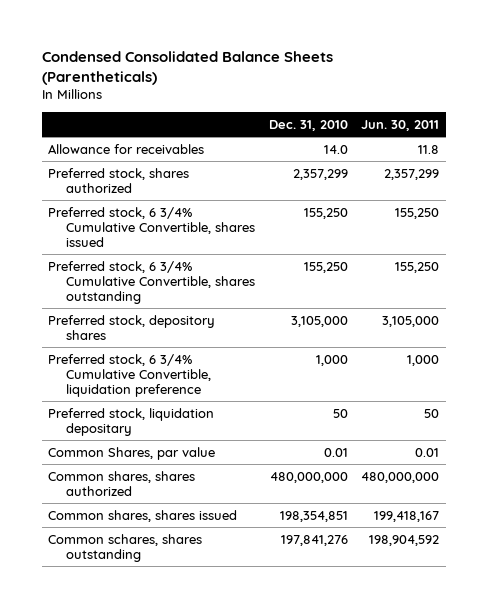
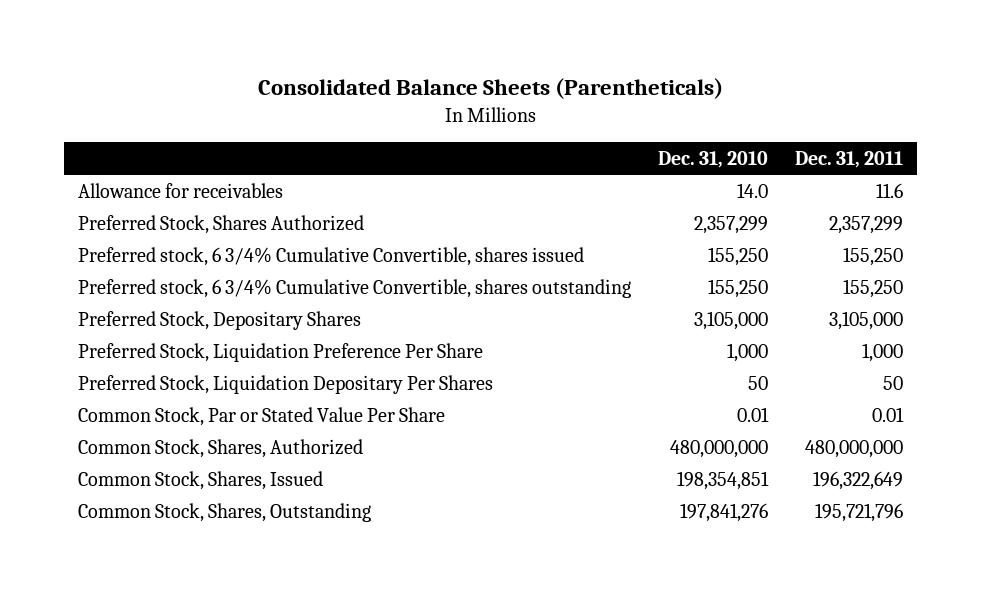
[41,50,333,85] Condensed Consolidated Balance Sheets (Parentheticals) -> [257,78,723,100] Consolidated Balance Sheets (Parentheticals)
[361,119,440,131] Jun. 30, 2011 -> none
none -> [795,151,904,169] Dec. 31, 2011
[48,167,190,193] Preferred stock, shares authorized -> [77,214,364,234] Preferred Stock, Shares Authorized
[48,314,216,340] Preferred stock, depository shares -> [77,310,361,330] Preferred Stock, Depositary Shares
[48,353,212,397] Preferred stock, 6 3/4% Cumulative Convertible, liquidation preference -> [77,342,483,362] Preferred Stock, Liquidation Preference Per Share
[48,407,215,436] Preferred stock, liquidation depositary -> [77,374,493,394] Preferred Stock, Liquidation Depositary Per Shares
[48,446,216,460] Common Shares, par value -> [77,406,445,426] Common Stock, Par or Stated Value Per Share
[48,470,196,496] Common shares, shares authorized -> [77,438,363,458] Common Stock, Shares, Authorized
[48,509,238,522] Common shares, shares issued -> [77,470,323,490] Common Stock, Shares, Issued
[48,533,203,562] Common schares, shares outstanding -> [77,502,371,522] Common Stock, Shares, Outstanding

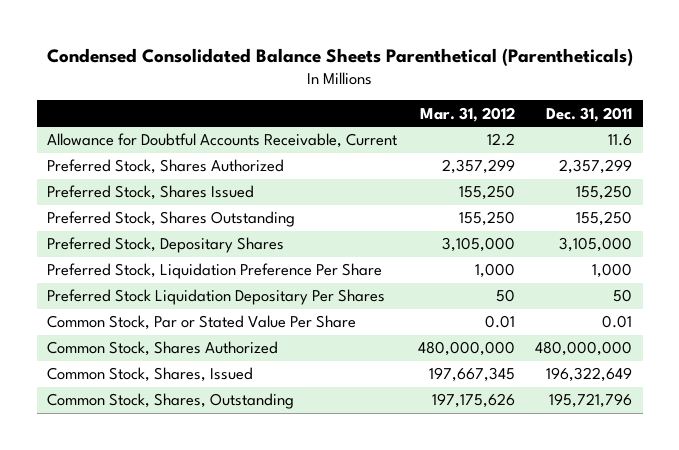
[257,78,723,100] Consolidated Balance Sheets (Parentheticals) -> [46,47,633,66] Condensed Consolidated Balance Sheets Parenthetical (Parentheticals)
[658,151,769,169] Dec. 31, 2010 -> none
none -> [419,106,515,122] Mar. 31, 2012
[77,182,283,198] Allowance for receivables -> [46,133,397,149] Allowance for Doubtful Accounts Receivable, Current
[77,246,584,266] Preferred stock, 6 3/4% Cumulative Convertible, shares issued -> [46,185,254,201] Preferred Stock, Shares Issued
[77,278,631,298] Preferred stock, 6 3/4% Cumulative Convertible, shares outstanding -> [46,211,295,228] Preferred Stock, Shares Outstanding
[77,374,493,394] Preferred Stock, Liquidation Depositary Per Shares -> [46,289,385,306] Preferred Stock Liquidation Depositary Per Shares
[77,438,363,458] Common Stock, Shares, Authorized -> [46,341,278,357] Common Stock, Shares Authorized

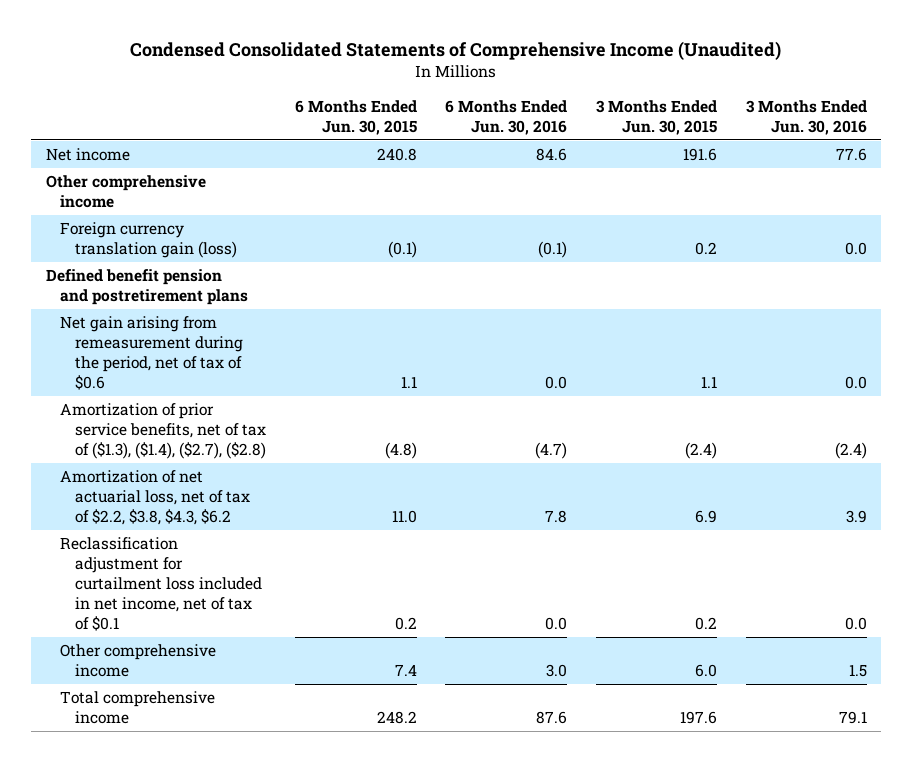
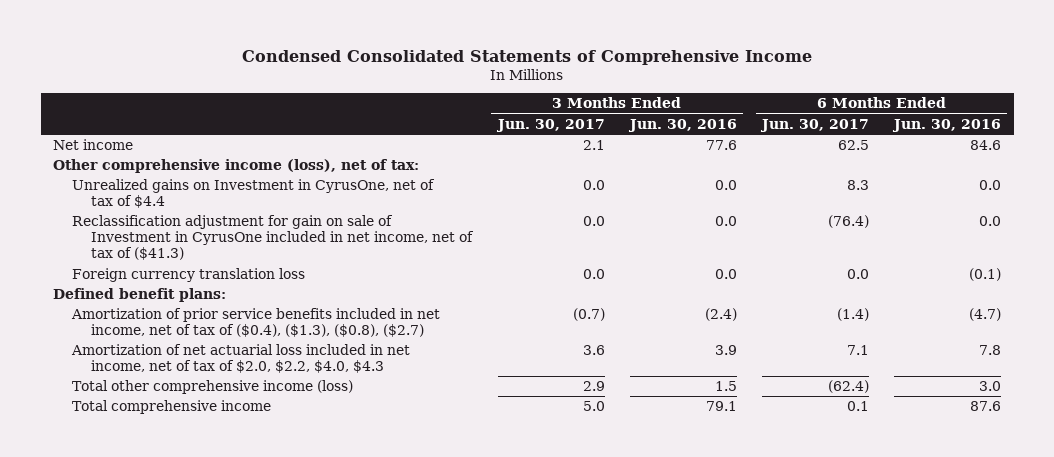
[130,40,782,60] Condensed Consolidated Statements of Comprehensive Income (Unaudited) -> [242,49,813,65] Condensed Consolidated Statements of Comprehensive Income
[294,99,417,135] 6 Months Ended Jun. 30, 2015 -> none
[596,99,718,135] 3 Months Ended Jun. 30, 2015 -> none
none -> [495,118,605,132] Jun. 30, 2017
none -> [759,118,869,132] Jun. 30, 2017
[60,316,244,391] Net gain arising from remeasurement during the period, net of tax of $0.6 -> none
[60,537,263,631] Reclassification adjustment for curtailment loss included in net income, net of tax of $0.1 -> none
[45,175,206,209] Other comprehensive income -> [53,159,420,174] Other comprehensive income (loss), net of tax:
none -> [72,179,436,209] Unrealized gains on Investment in CyrusOne, net of tax of $4.4
none -> [72,215,475,261] Reclassification adjustment for gain on sale of Investment in CyrusOne included in net income, net of tax of ($41.3)
[60,222,238,259] Foreign currency translation gain (loss) -> [72,268,306,283] Foreign currency translation loss
[45,269,249,306] Defined benefit pension and postretirement plans -> [53,288,227,303] Defined benefit plans:
[60,403,267,460] Amortization of prior service benefits, net of tax of ($1.3), ($1.4), ($2.7), ($2.8) -> [71,308,441,338] Amortization of prior service benefits included in net income, net of tax of ($0.4), ($1.3), ($0.8), ($2.7)
[60,470,251,526] Amortization of net actuarial loss, net of tax of $2.2, $3.8, $4.3, $6.2 -> [71,344,411,374] Amortization of net actuarial loss included in net income, net of tax of $2.0, $2.2, $4.0, $4.3
[60,644,217,678] Other comprehensive income -> [72,380,354,395] Total other comprehensive income (loss)

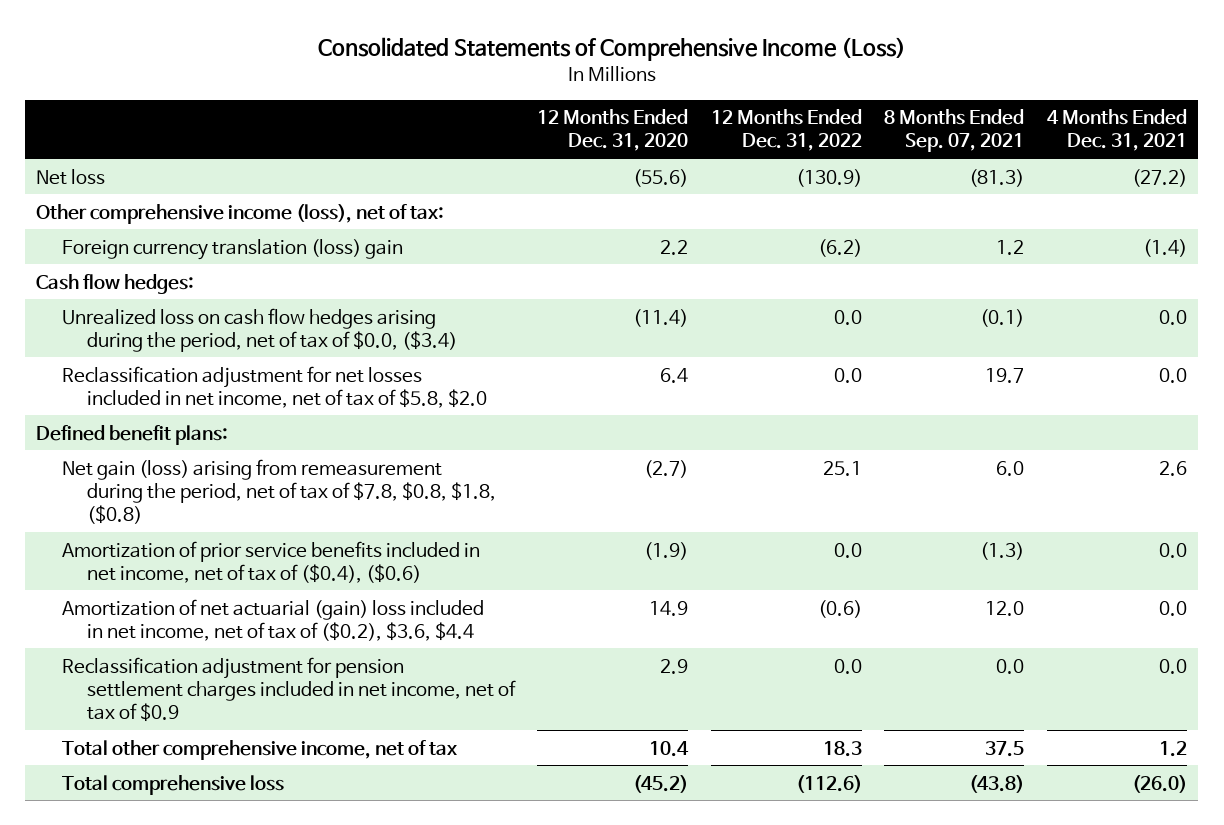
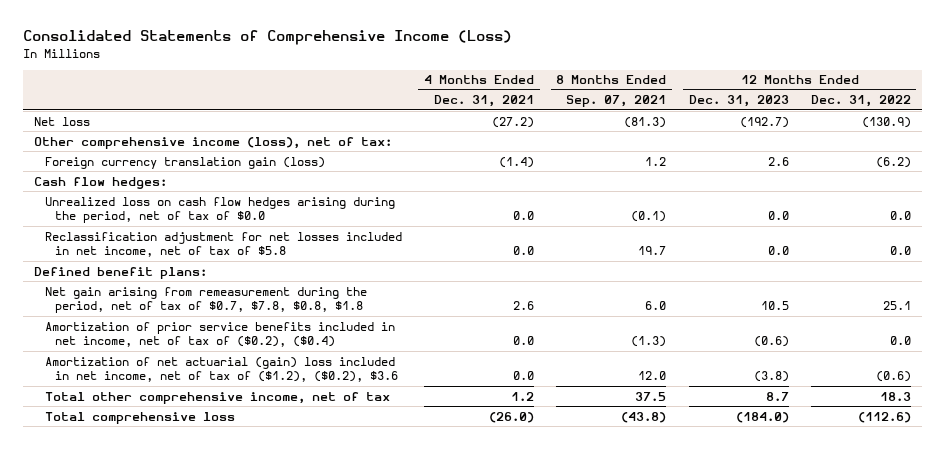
[537,109,689,152] 12 Months Ended Dec. 31, 2020 -> none
none -> [688,95,789,108] Dec. 31, 2023
[61,238,403,260] Foreign currency translation (loss) gain -> [44,156,325,169] Foreign currency translation gain (loss)
[61,307,457,352] Unrealized loss on cash flow hedges arising during the period, net of tax of $0.0, ($3.4) -> [44,196,395,224] Unrealized loss on cash flow hedges arising during the period, net of tax of $0.0
[61,365,487,408] Reclassification adjustment for net losses included in net income, net of tax of $5.8, $2.0 -> [44,231,402,258] Reclassification adjustment for net losses included in net income, net of tax of $5.8
[61,656,516,722] Reclassification adjustment for pension settlement charges included in net income, net of tax of $0.9 -> none
[61,458,496,524] Net gain (loss) arising from remeasurement during the period, net of tax of $7.8, $0.8, $1.8, ($0.8) -> [44,286,367,314] Net gain arising from remeasurement during the period, net of tax of $0.7, $7.8, $0.8, $1.8
[61,540,480,583] Amortization of prior service benefits included in net income, net of tax of ($0.4), ($0.6) -> [44,321,395,348] Amortization of prior service benefits included in net income, net of tax of ($0.2), ($0.4)
[61,598,484,641] Amortization of net actuarial (gain) loss included in net income, net of tax of ($0.2), $3.6, $4.4 -> [44,356,399,383] Amortization of net actuarial (gain) loss included in net income, net of tax of ($1.2), ($0.2), $3.6

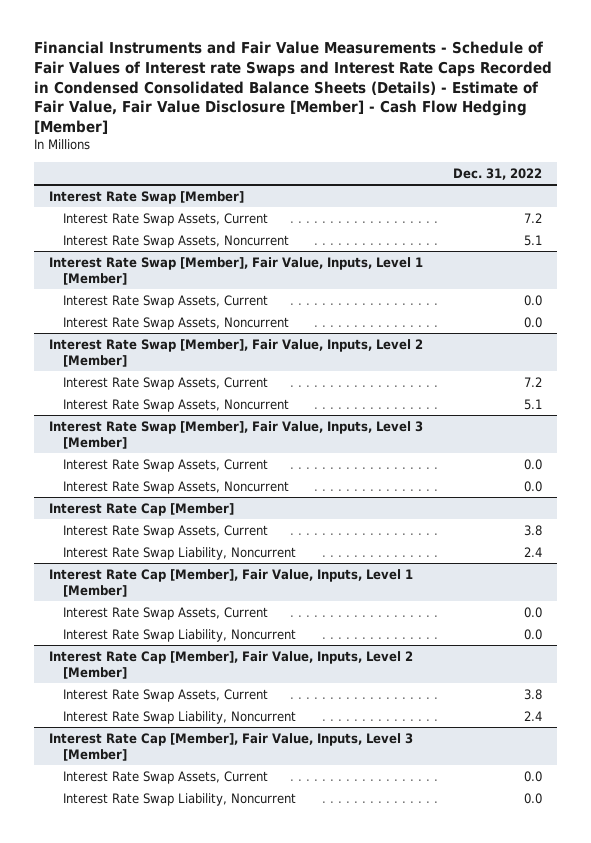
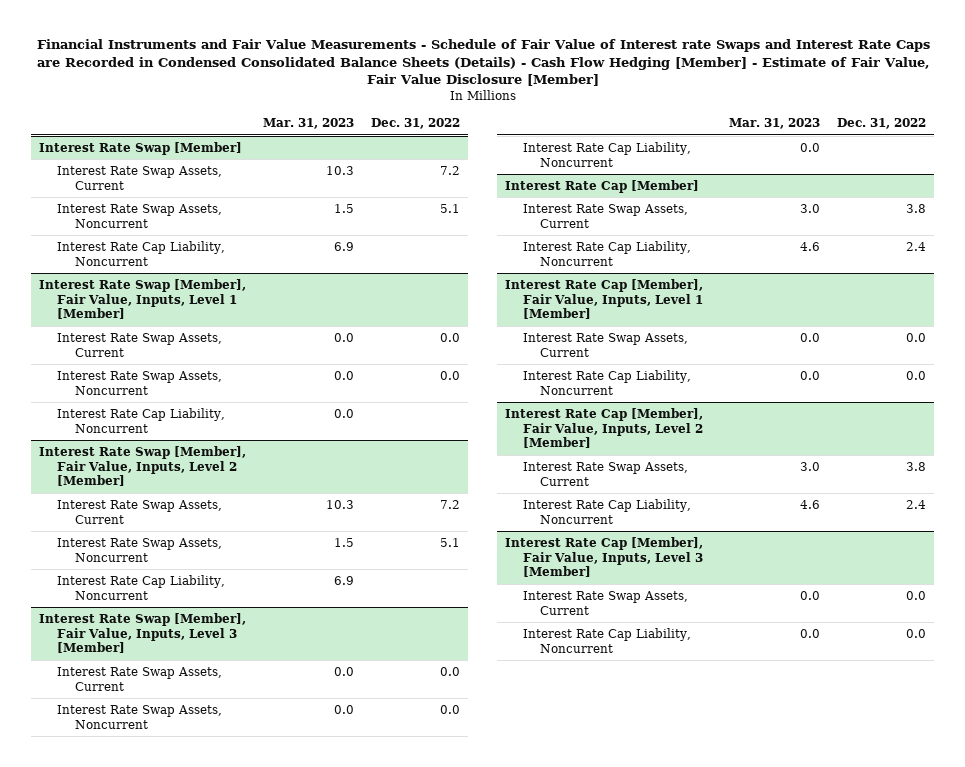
[33,41,552,135] Financial Instruments and Fair Value Measurements - Schedule of Fair Values of Interest rate Swaps and Interest Rate Caps Recorded in Condensed Consolidated Balance Sheets (Details) - Estimate of Fair Value, Fair Value Disclosure [Member] - Cash Flow Hedging [Member] -> [36,38,930,87] Financial Instruments and Fair Value Measurements - Schedule of Fair Value of Interest rate Swaps and Interest Rate Caps are Recorded in Condensed Consolidated Balance Sheets (Details) - Cash Flow Hedging [Member] - Estimate of Fair Value, Fair Value Disclosure [Member]
none -> [263,118,355,130] Mar. 31, 2023
none -> [56,240,225,266] Interest Rate Cap Liability, Noncurrent
none -> [56,407,225,433] Interest Rate Cap Liability, Noncurrent
none -> [56,574,225,600] Interest Rate Cap Liability, Noncurrent
none -> [522,141,691,167] Interest Rate Cap Liability, Noncurrent
[62,546,296,560] Interest Rate Swap Liability, Noncurrent -> [522,240,691,266] Interest Rate Cap Liability, Noncurrent
[62,628,296,642] Interest Rate Swap Liability, Noncurrent -> [522,369,691,395] Interest Rate Cap Liability, Noncurrent
[62,710,296,724] Interest Rate Swap Liability, Noncurrent -> [522,498,691,524] Interest Rate Cap Liability, Noncurrent
[62,792,296,806] Interest Rate Swap Liability, Noncurrent -> [522,627,691,653] Interest Rate Cap Liability, Noncurrent

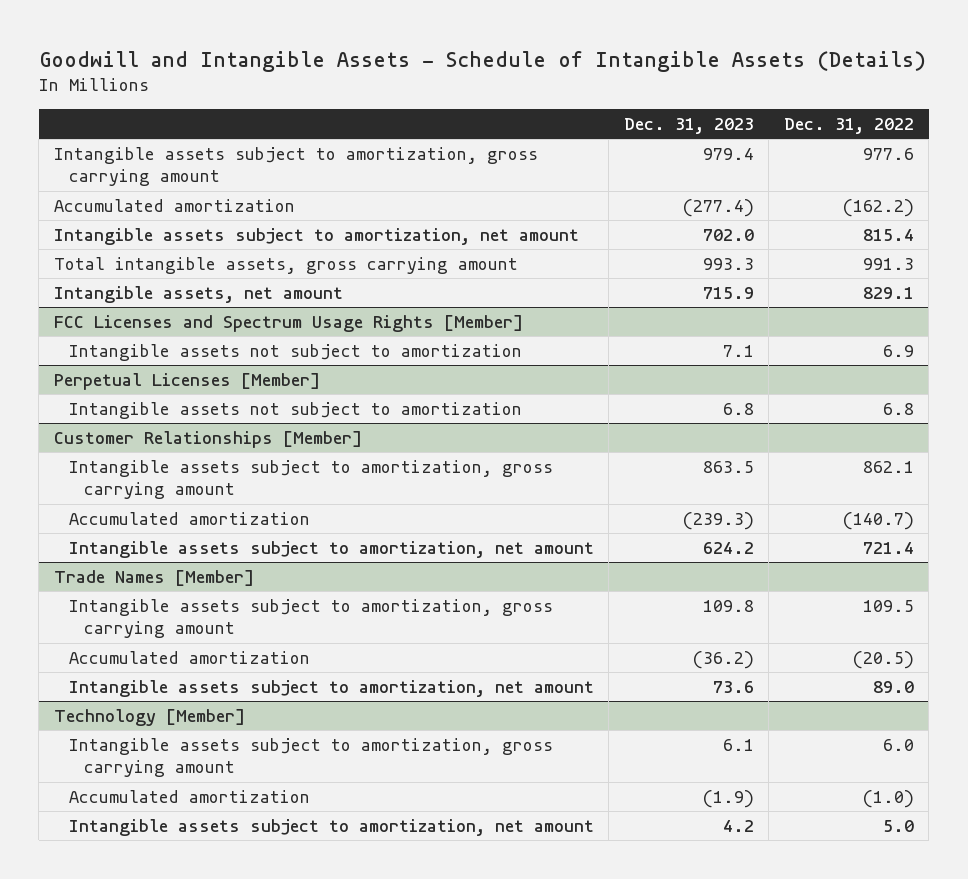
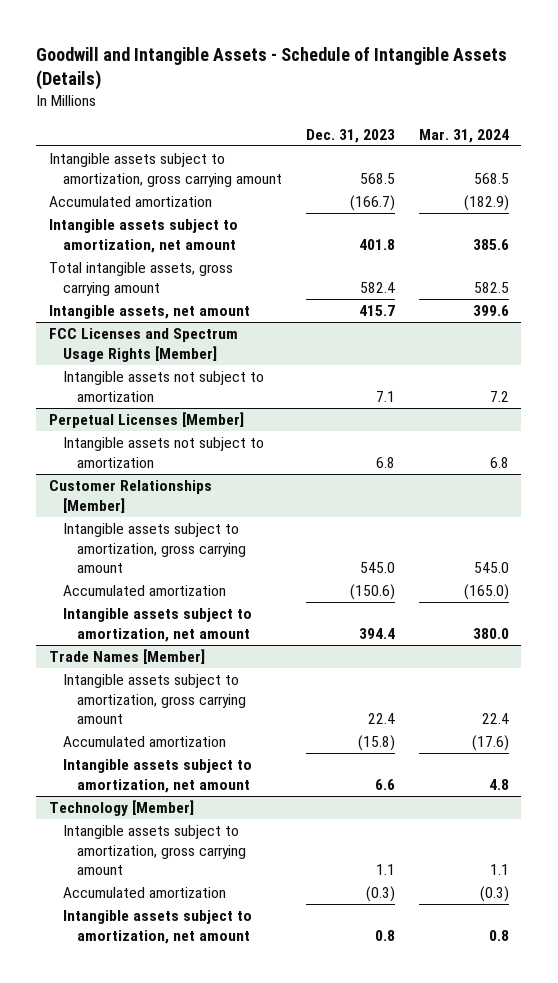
[783,118,914,135] Dec. 31, 2022 -> none
none -> [419,128,510,143] Mar. 31, 2024
[702,147,754,160] 979.4 -> [360,172,396,184] 568.5
[682,198,754,217] (277.4) -> [350,195,396,212] (166.7)
[702,228,754,241] 702.0 -> [359,238,396,250] 401.8
[702,257,754,270] 993.3 -> [360,281,396,293] 582.4
[702,286,754,299] 715.9 -> [359,305,396,317] 415.7
[702,460,754,473] 863.5 -> [360,561,396,573] 545.0
[682,511,754,530] (239.3) -> [350,584,396,601] (150.6)
[702,541,754,554] 624.2 -> [359,627,396,639] 394.4
[702,599,754,612] 109.8 -> [368,712,396,724] 22.4
[692,650,754,669] (36.2) -> [358,735,396,752] (15.8)
[712,680,754,693] 73.6 -> [375,778,396,790] 6.6
[722,738,754,751] 6.1 -> [376,863,396,875] 1.1
[702,789,754,808] (1.9) -> [366,886,396,903] (0.3)
[722,819,754,832] 4.2 -> [375,929,396,941] 0.8

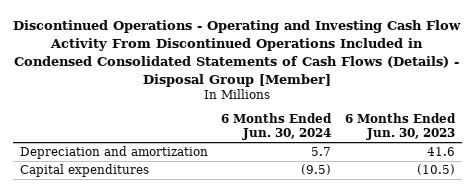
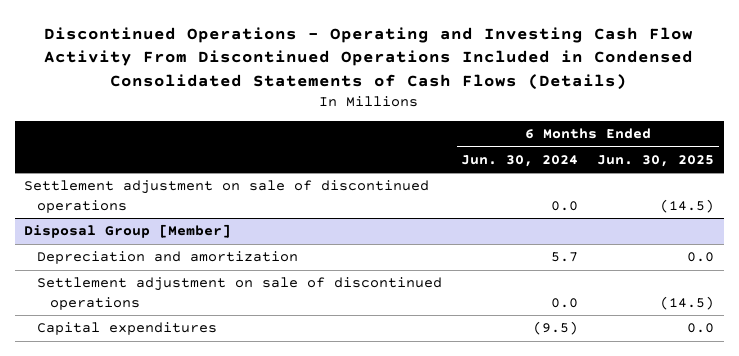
[13,20,462,87] Discontinued Operations - Operating and Investing Cash Flow Activity From Discontinued Operations Included in Condensed Consolidated Statements of Cash Flows (Details) - Disposal Group [Member] -> [44,26,694,90] Discontinued Operations - Operating and Investing Cash Flow Activity From Discontinued Operations Included in Condensed Consolidated Statements of Cash Flows (Details)
[345,113,457,141] 6 Months Ended Jun. 30, 2023 -> none
none -> [597,154,715,167] Jun. 30, 2025
none -> [24,180,430,213] Settlement adjustment on sale of discontinued operations
none -> [24,224,232,239] Disposal Group [Member]
none -> [37,277,443,310] Settlement adjustment on sale of discontinued operations

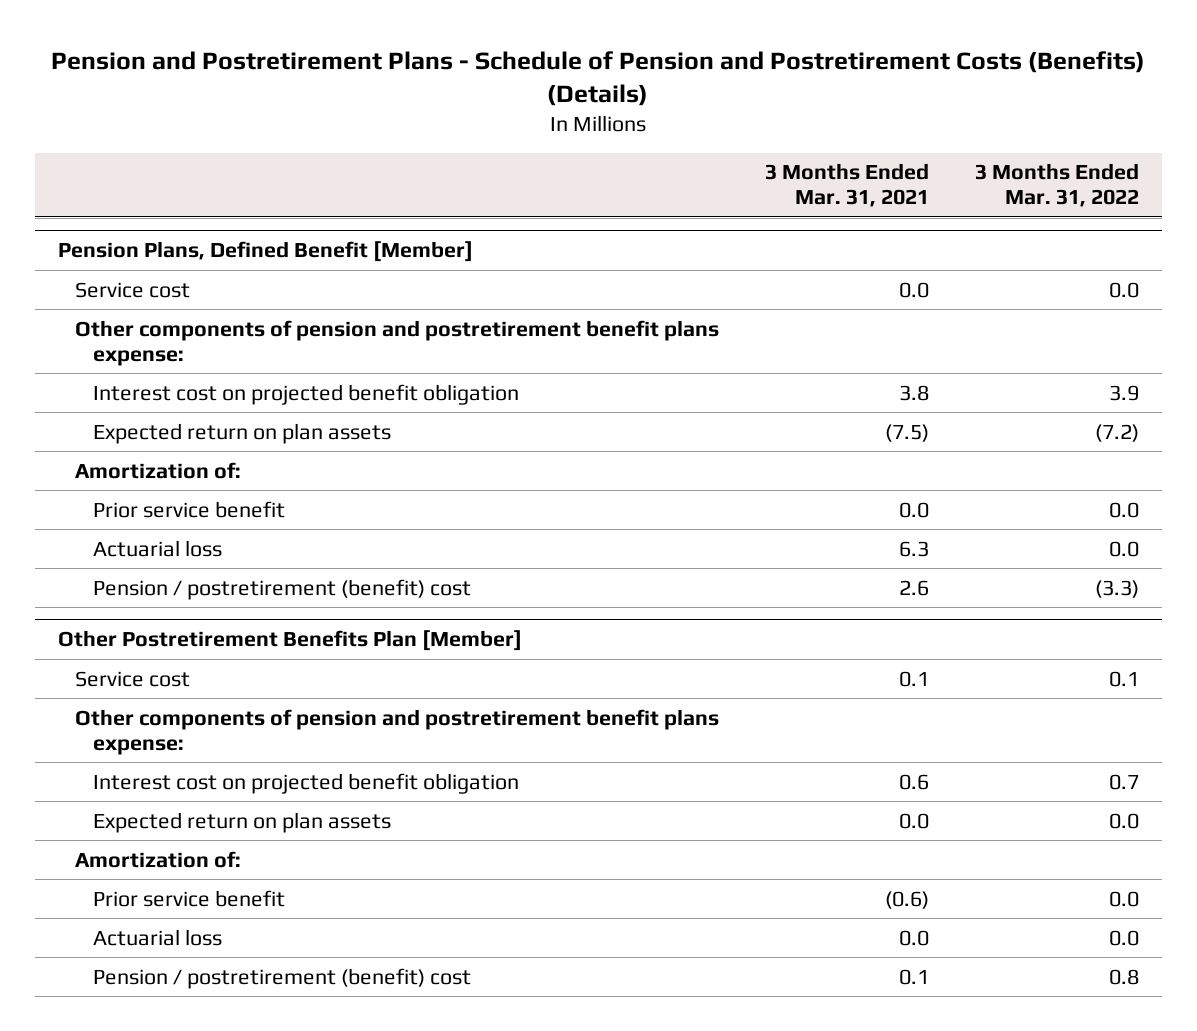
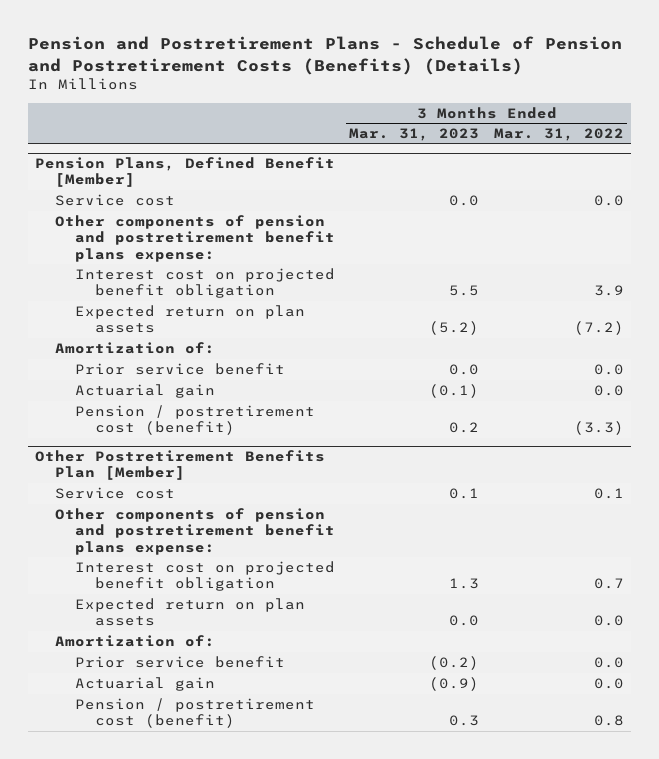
[765,163,930,208] 3 Months Ended Mar. 31, 2021 -> none
none -> [349,128,480,142] Mar. 31, 2023
[92,539,222,557] Actuarial loss -> [75,384,216,399] Actuarial gain
[92,578,471,600] Pension / postretirement (benefit) cost -> [75,405,316,436] Pension / postretirement cost (benefit)
[92,928,222,946] Actuarial loss -> [75,677,216,692] Actuarial gain
[92,967,471,989] Pension / postretirement (benefit) cost -> [75,698,316,729] Pension / postretirement cost (benefit)

